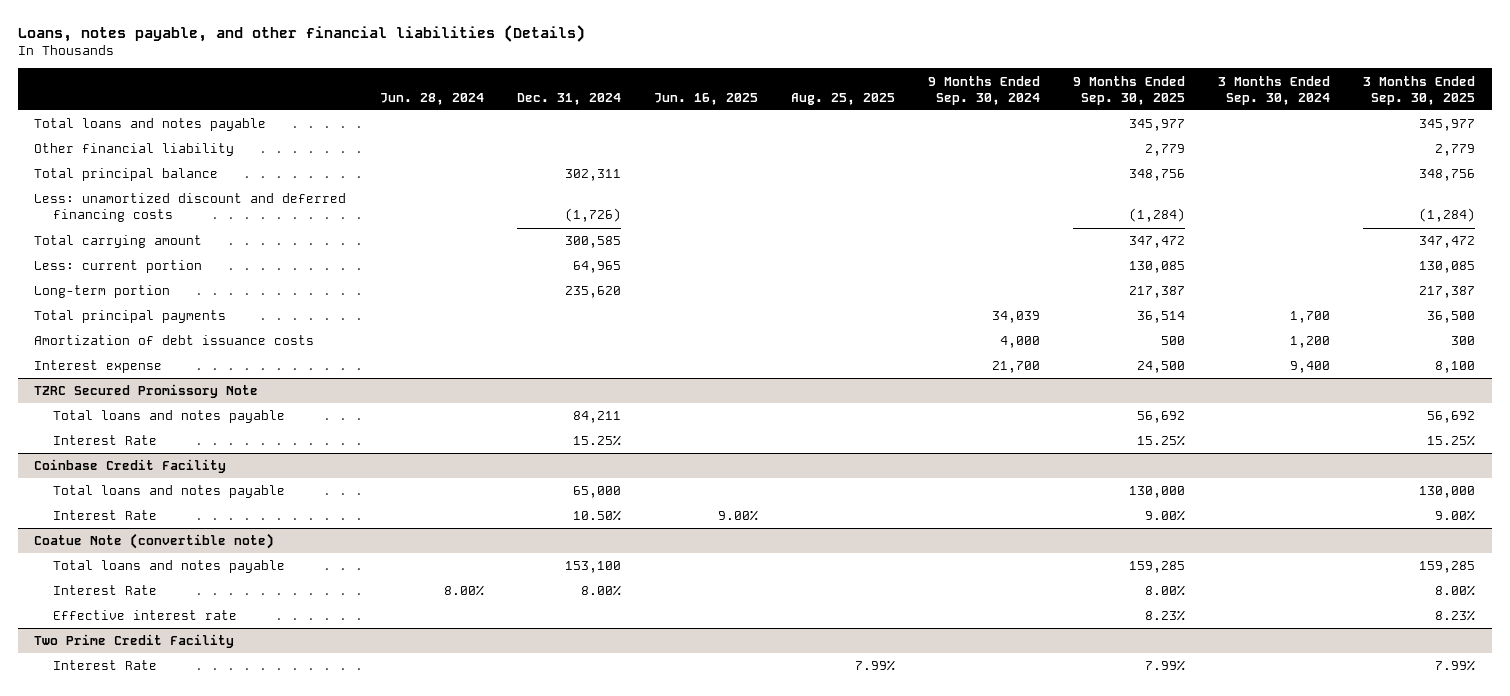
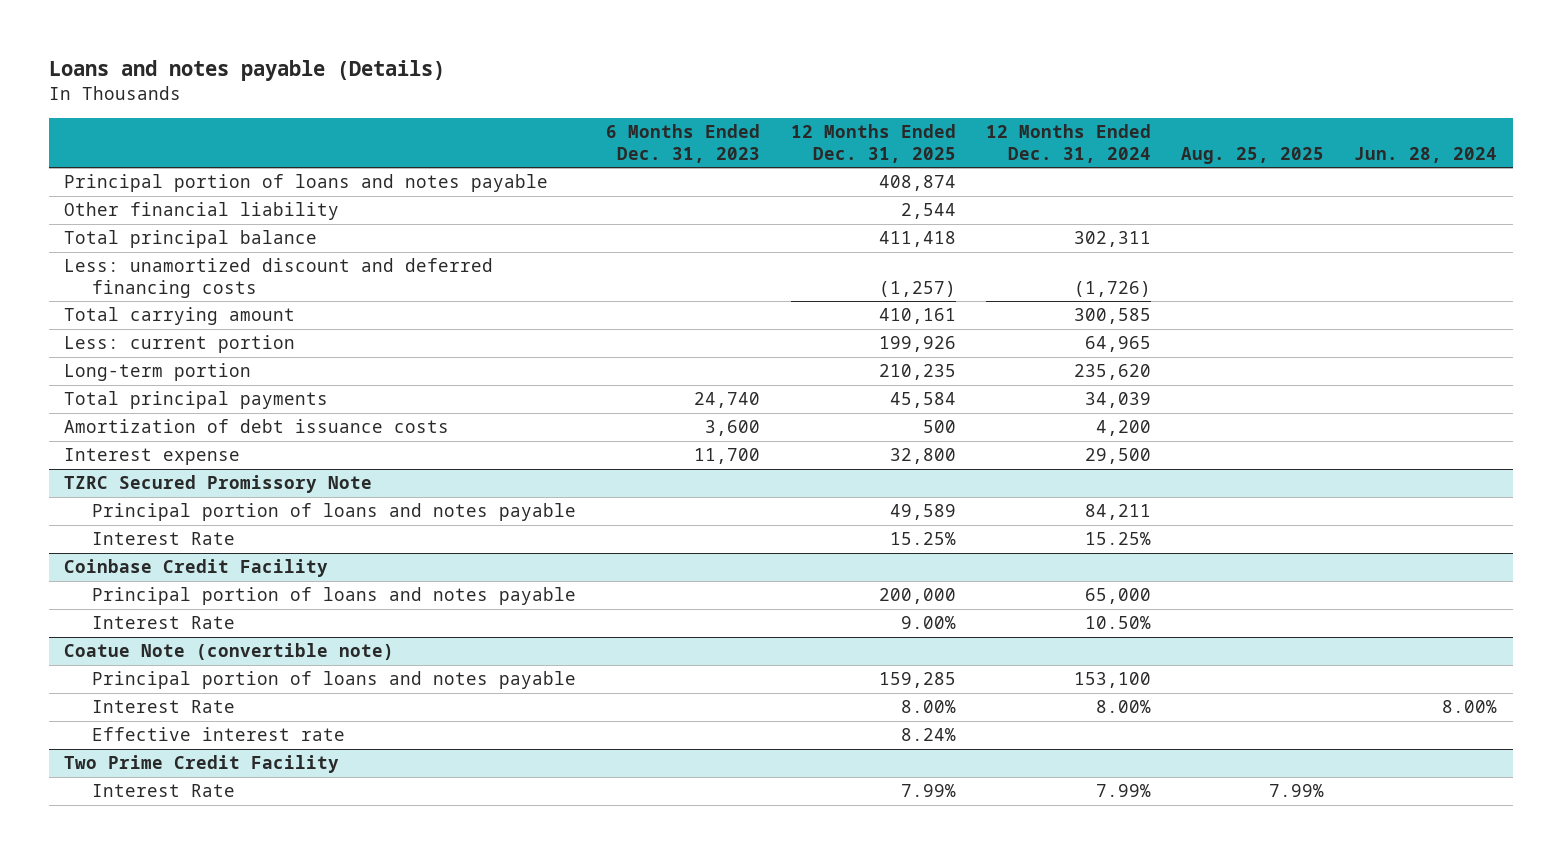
[17,24,585,42] Loans, notes payable, and other financial liabilities (Details) -> [49,60,446,82] Loans and notes payable (Details)
[516,92,621,105] Dec. 31, 2024 -> none
[653,92,758,105] Jun. 16, 2025 -> none
[928,75,1041,105] 9 Months Ended Sep. 30, 2024 -> none
[1073,75,1186,105] 9 Months Ended Sep. 30, 2025 -> none
[1218,75,1331,105] 3 Months Ended Sep. 30, 2024 -> none
[1363,75,1476,105] 3 Months Ended Sep. 30, 2025 -> none
none -> [606,124,761,163] 6 Months Ended Dec. 31, 2023
none -> [790,124,956,163] 12 Months Ended Dec. 31, 2025
none -> [985,124,1151,163] 12 Months Ended Dec. 31, 2024
[34,118,267,132] Total loans and notes payable -> [64,174,549,193] Principal portion of loans and notes payable
[53,410,286,424] Total loans and notes payable -> [91,503,576,522] Principal portion of loans and notes payable
[53,485,286,499] Total loans and notes payable -> [91,587,576,606] Principal portion of loans and notes payable
[53,560,286,574] Total loans and notes payable -> [91,671,576,690] Principal portion of loans and notes payable

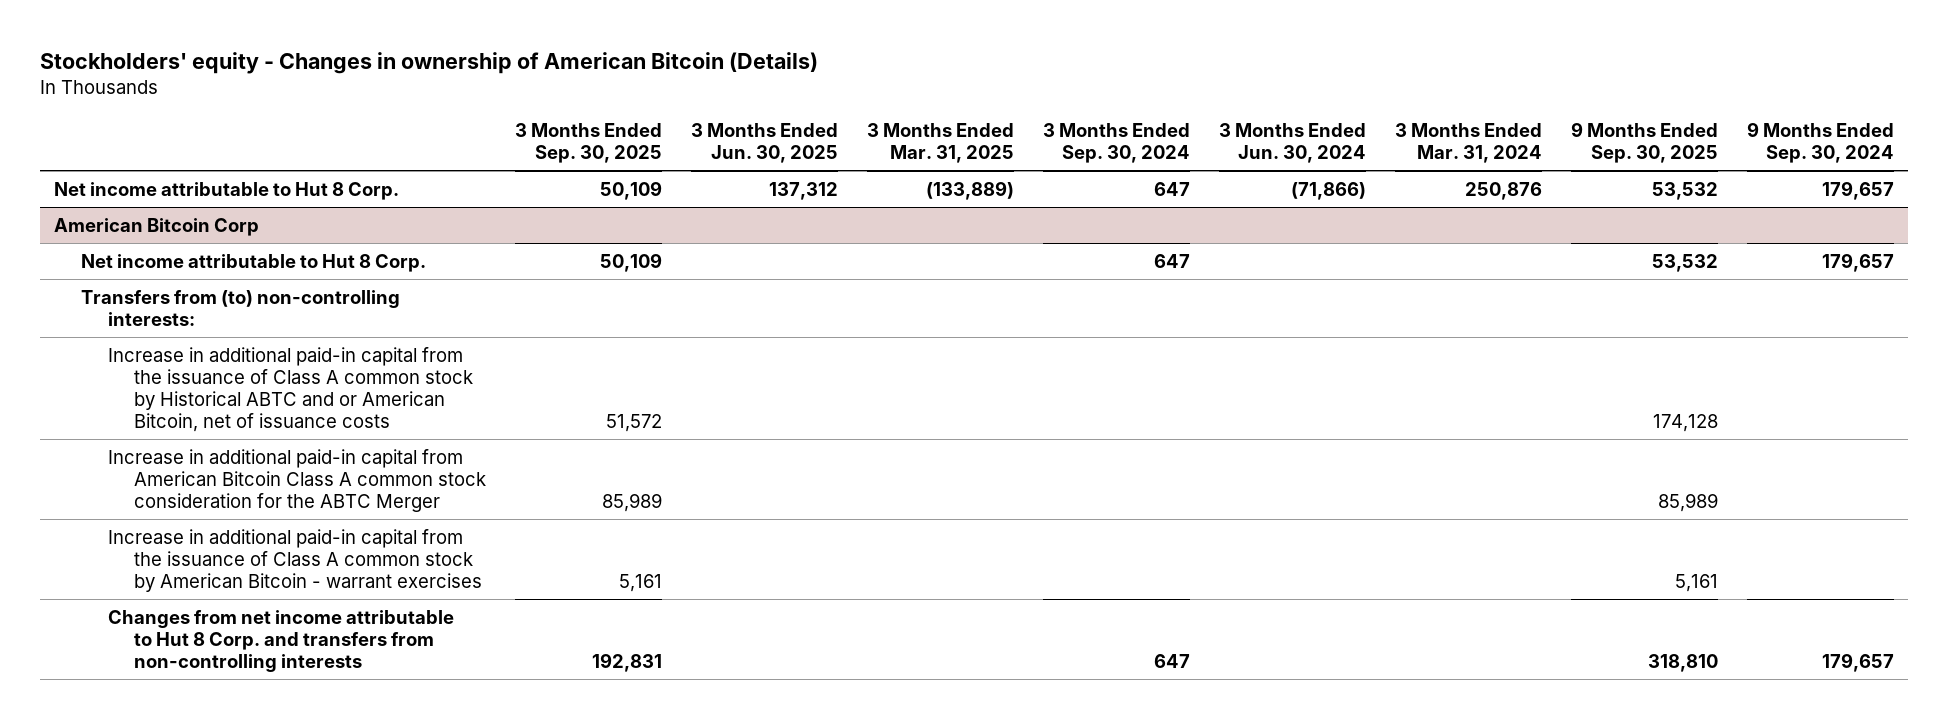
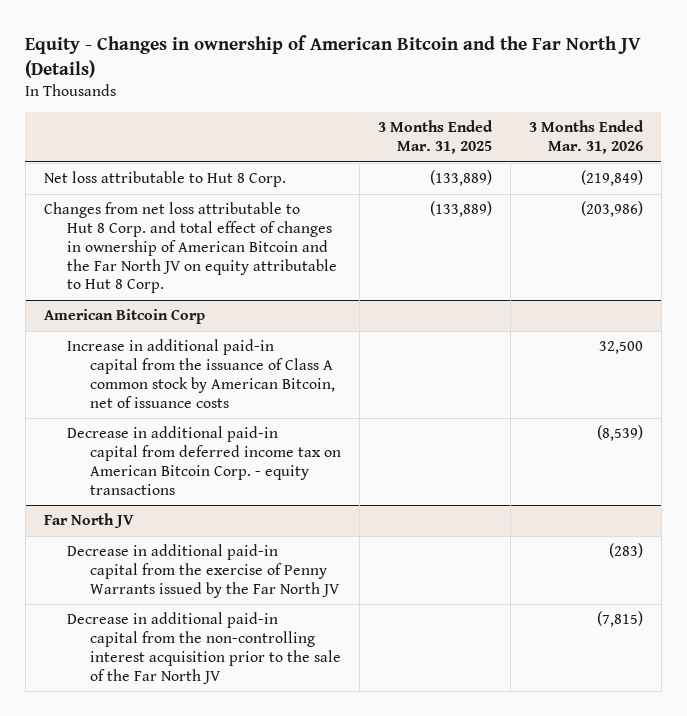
[39,51,818,74] Stockholders' equity - Changes in ownership of American Bitcoin (Details) -> [25,35,642,78] Equity - Changes in ownership of American Bitcoin and the Far North JV (Details)
[515,123,663,164] 3 Months Ended Sep. 30, 2025 -> none
[691,123,839,164] 3 Months Ended Jun. 30, 2025 -> none
[1042,123,1190,164] 3 Months Ended Sep. 30, 2024 -> none
[1218,123,1366,164] 3 Months Ended Jun. 30, 2024 -> none
[1394,123,1542,164] 3 Months Ended Mar. 31, 2024 -> none
[1570,122,1718,164] 9 Months Ended Sep. 30, 2025 -> none
[1746,122,1894,164] 9 Months Ended Sep. 30, 2024 -> none
none -> [528,120,644,155] 3 Months Ended Mar. 31, 2026
[54,181,400,200] Net income attributable to Hut 8 Corp. -> [43,171,286,188] Net loss attributable to Hut 8 Corp.
none -> [43,202,337,294] Changes from net loss attributable to Hut 8 Corp. and total effect of changes in ownership of American Bitcoin and the Far North JV on equity attributable to Hut 8 Corp.
[80,253,426,272] Net income attributable to Hut 8 Corp. -> none
[80,289,400,326] Transfers from (to) non-controlling interests: -> none
[107,448,487,513] Increase in additional paid-in capital from American Bitcoin Class A common stock consideration for the ABTC Merger -> none
[107,528,483,593] Increase in additional paid-in capital from the issuance of Class A common stock by American Bitcoin - warrant exercises -> none
[107,609,454,673] Changes from net income attributable to Hut 8 Corp. and transfers from non-controlling interests -> none
[107,346,474,433] Increase in additional paid-in capital from the issuance of Class A common stock by Historical ABTC and or American Bitcoin, net of issuance costs -> [66,339,335,408] Increase in additional paid-in capital from the issuance of Class A common stock by American Bitcoin, net of issuance costs
none -> [66,426,341,495] Decrease in additional paid-in capital from deferred income tax on American Bitcoin Corp. - equity transactions
none -> [43,513,134,529] Far North JV
none -> [66,544,340,598] Decrease in additional paid-in capital from the exercise of Penny Warrants issued by the Far North JV
none -> [66,612,341,684] Decrease in additional paid-in capital from the non-controlling interest acquisition prior to the sale of the Far North JV

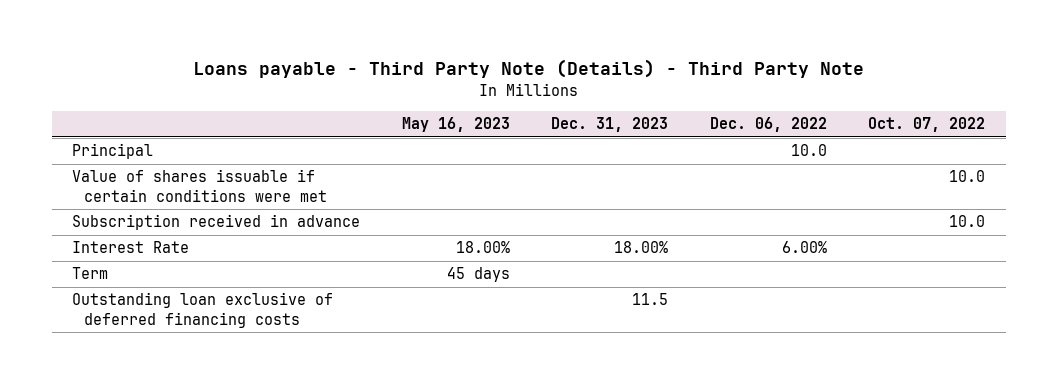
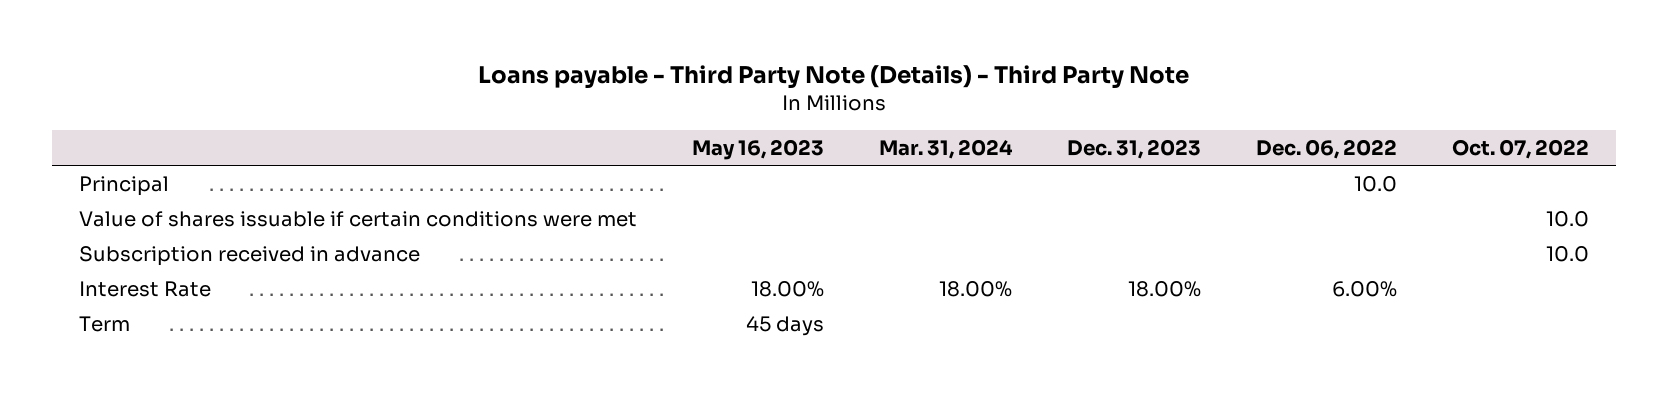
none -> [878,138,1013,159] Mar. 31, 2024
[72,292,334,328] Outstanding loan exclusive of deferred financing costs -> none

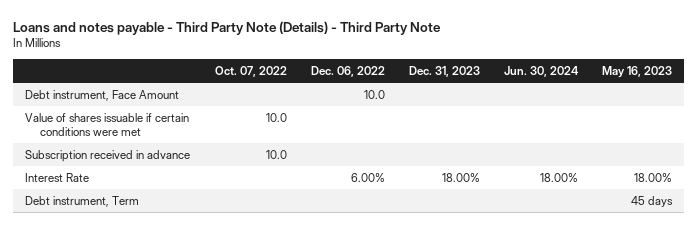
[477,64,1189,88] Loans payable - Third Party Note (Details) - Third Party Note -> [13,20,442,35] Loans and notes payable - Third Party Note (Details) - Third Party Note
[878,138,1013,159] Mar. 31, 2024 -> none
none -> [503,65,579,77] Jun. 30, 2024
[78,176,169,197] Principal -> [25,89,180,101] Debt instrument, Face Amount
[78,316,130,333] Term -> [25,195,140,207] Debt instrument, Term

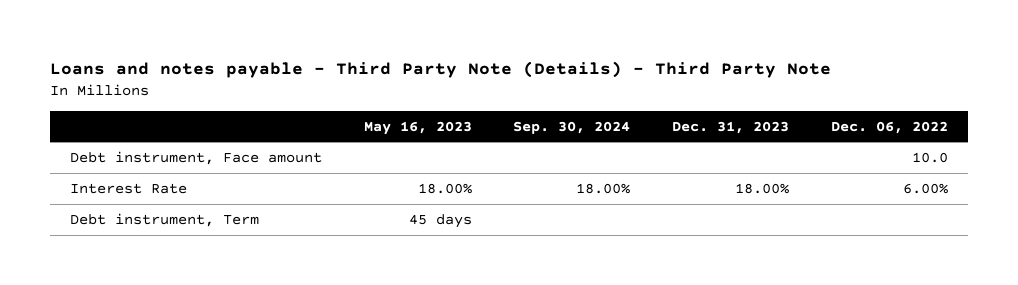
[214,65,287,77] Oct. 07, 2022 -> none
[503,65,579,77] Jun. 30, 2024 -> none
none -> [513,120,631,134] Sep. 30, 2024
[25,112,190,137] Value of shares issuable if certain conditions were met -> none
[25,149,191,162] Subscription received in advance -> none
[25,89,180,101] Debt instrument, Face Amount -> [70,150,323,165] Debt instrument, Face amount

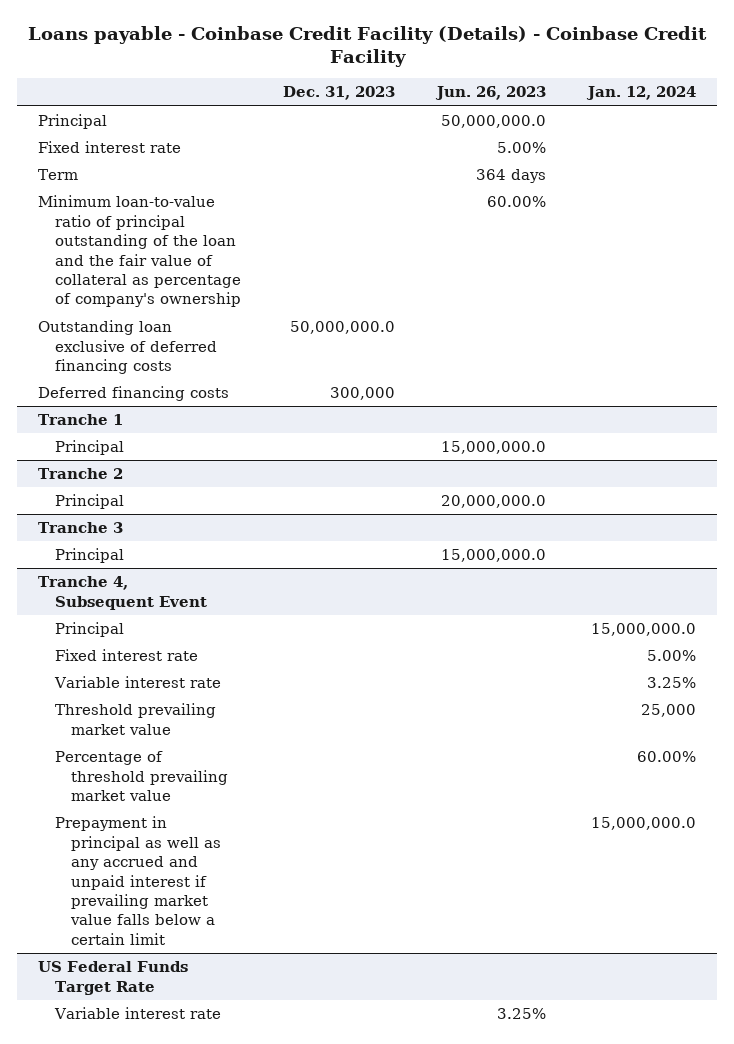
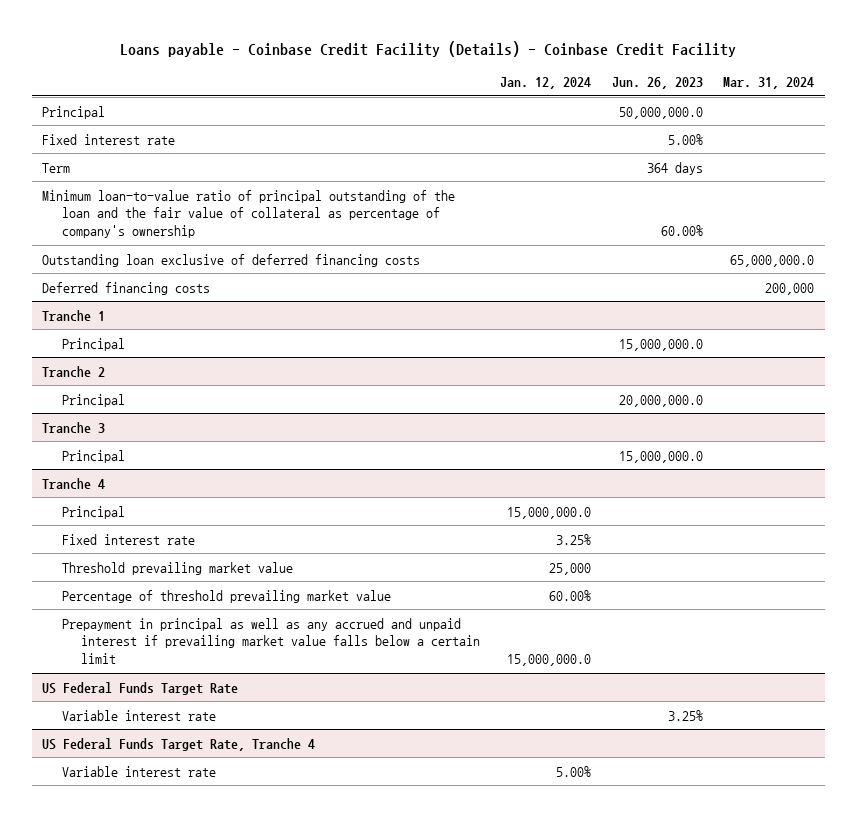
[282,86,395,101] Dec. 31, 2023 -> none
none -> [723,77,815,90] Mar. 31, 2024
[37,576,207,610] Tranche 4, Subsequent Event -> [42,477,106,489] Tranche 4
[53,676,221,689] Variable interest rate -> none
[647,650,697,662] 5.00% -> [556,533,592,545] 3.25%
none -> [42,737,316,751] US Federal Funds Target Rate, Tranche 4
none -> [61,765,216,777] Variable interest rate

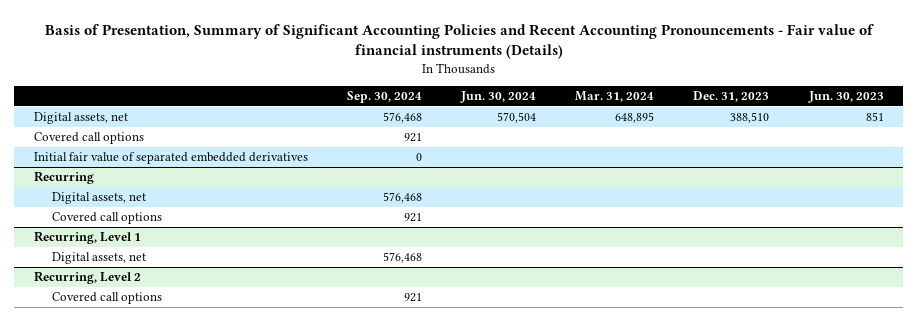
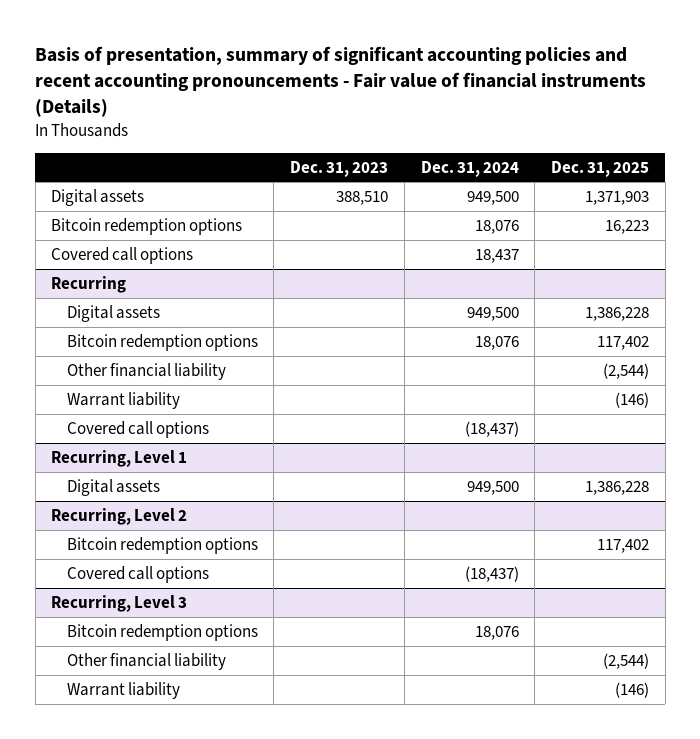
[44,23,874,60] Basis of Presentation, Summary of Significant Accounting Policies and Recent Accounting Pronouncements - Fair value of financial instruments (Details) -> [35,46,647,118] Basis of presentation, summary of significant accounting policies and recent accounting pronouncements - Fair value of financial instruments (Details)
[347,91,423,104] Sep. 30, 2024 -> none
[460,91,537,104] Jun. 30, 2024 -> none
[575,91,655,103] Mar. 31, 2024 -> none
[807,91,884,104] Jun. 30, 2023 -> none
none -> [420,160,519,177] Dec. 31, 2024
none -> [551,160,650,177] Dec. 31, 2025
[33,112,128,125] Digital assets, net -> [51,188,145,206] Digital assets
none -> [51,217,243,235] Bitcoin redemption options
[33,152,308,165] Initial fair value of separated embedded derivatives -> none
[52,192,147,205] Digital assets, net -> [66,304,160,322] Digital assets
none -> [66,333,258,351] Bitcoin redemption options
none -> [66,362,226,380] Other financial liability
none -> [66,391,180,409] Warrant liability
[52,252,147,265] Digital assets, net -> [66,478,160,496] Digital assets
none -> [66,536,258,554] Bitcoin redemption options
none -> [51,594,188,612] Recurring, Level 3
none -> [66,623,258,641] Bitcoin redemption options
none -> [66,652,226,670] Other financial liability
none -> [66,681,180,699] Warrant liability

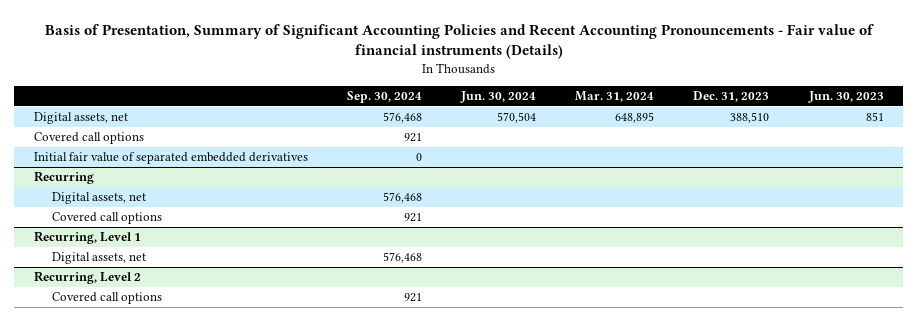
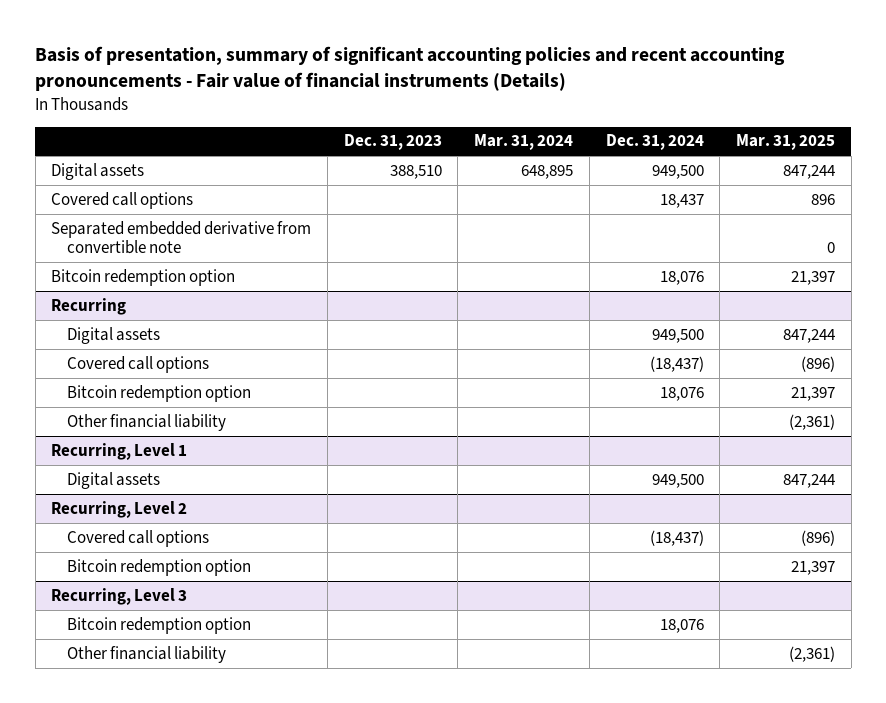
[44,23,874,60] Basis of Presentation, Summary of Significant Accounting Policies and Recent Accounting Pronouncements - Fair value of financial instruments (Details) -> [35,46,786,92] Basis of presentation, summary of significant accounting policies and recent accounting pronouncements - Fair value of financial instruments (Details)
[347,91,423,104] Sep. 30, 2024 -> none
[460,91,537,104] Jun. 30, 2024 -> none
[807,91,884,104] Jun. 30, 2023 -> none
none -> [605,134,704,151] Dec. 31, 2024
none -> [736,134,836,151] Mar. 31, 2025
[33,112,128,125] Digital assets, net -> [51,162,145,180] Digital assets
[33,152,308,165] Initial fair value of separated embedded derivatives -> [51,220,312,255] Separated embedded derivative from convertible note
none -> [51,268,236,286] Bitcoin redemption option
[52,192,147,205] Digital assets, net -> [66,326,160,344] Digital assets
none -> [66,384,251,402] Bitcoin redemption option
none -> [66,413,226,431] Other financial liability
[52,252,147,265] Digital assets, net -> [66,471,160,489] Digital assets
none -> [66,558,251,576] Bitcoin redemption option
none -> [51,587,188,605] Recurring, Level 3
none -> [66,616,251,634] Bitcoin redemption option
none -> [66,645,226,663] Other financial liability

